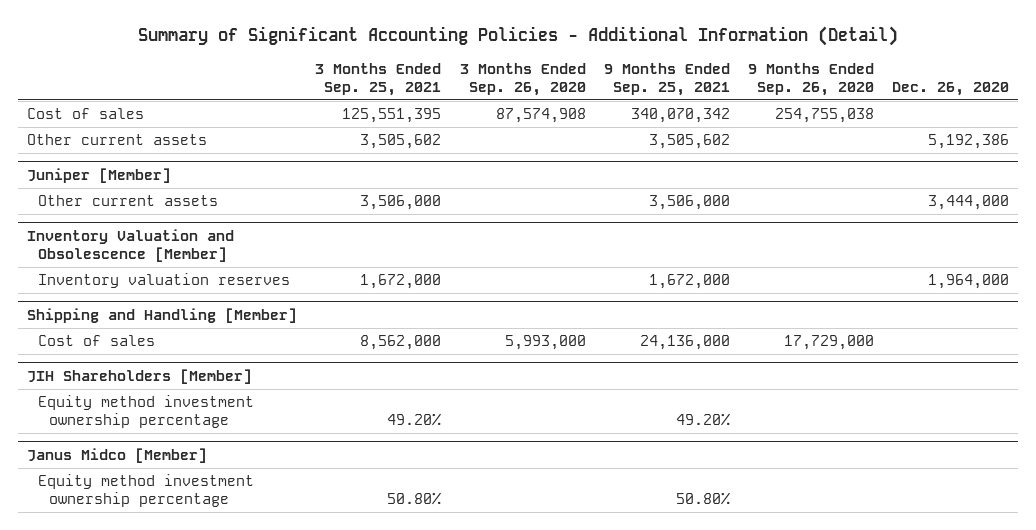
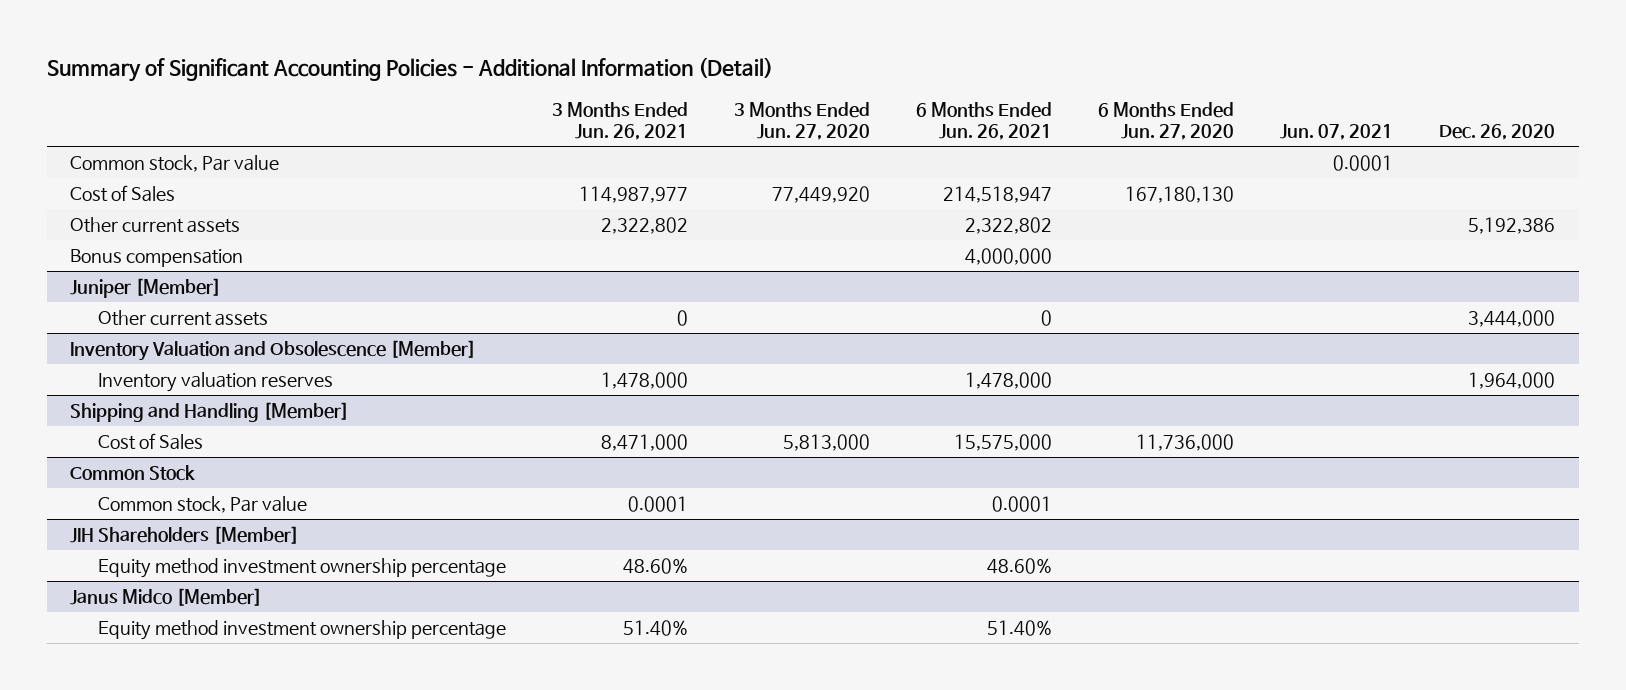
[315,62,442,96] 3 Months Ended Sep. 25, 2021 -> none
[459,62,586,96] 3 Months Ended Sep. 26, 2020 -> none
[603,62,730,96] 9 Months Ended Sep. 25, 2021 -> none
[747,62,874,96] 9 Months Ended Sep. 26, 2020 -> none
none -> [552,101,689,141] 3 Months Ended Jun. 26, 2021
none -> [734,101,871,141] 3 Months Ended Jun. 27, 2020
none -> [916,101,1053,141] 6 Months Ended Jun. 26, 2021
none -> [1098,101,1235,141] 6 Months Ended Jun. 27, 2020
none -> [1280,124,1394,141] Jun. 07, 2021
none -> [70,155,280,173] Common stock, Par value
[27,108,145,120] Cost of sales -> [70,185,176,203] Cost of Sales
none -> [70,249,244,268] Bonus compensation
[38,335,156,347] Cost of sales -> [98,433,204,451] Cost of Sales
none -> [70,465,196,482] Common Stock
none -> [98,496,308,514] Common stock, Par value

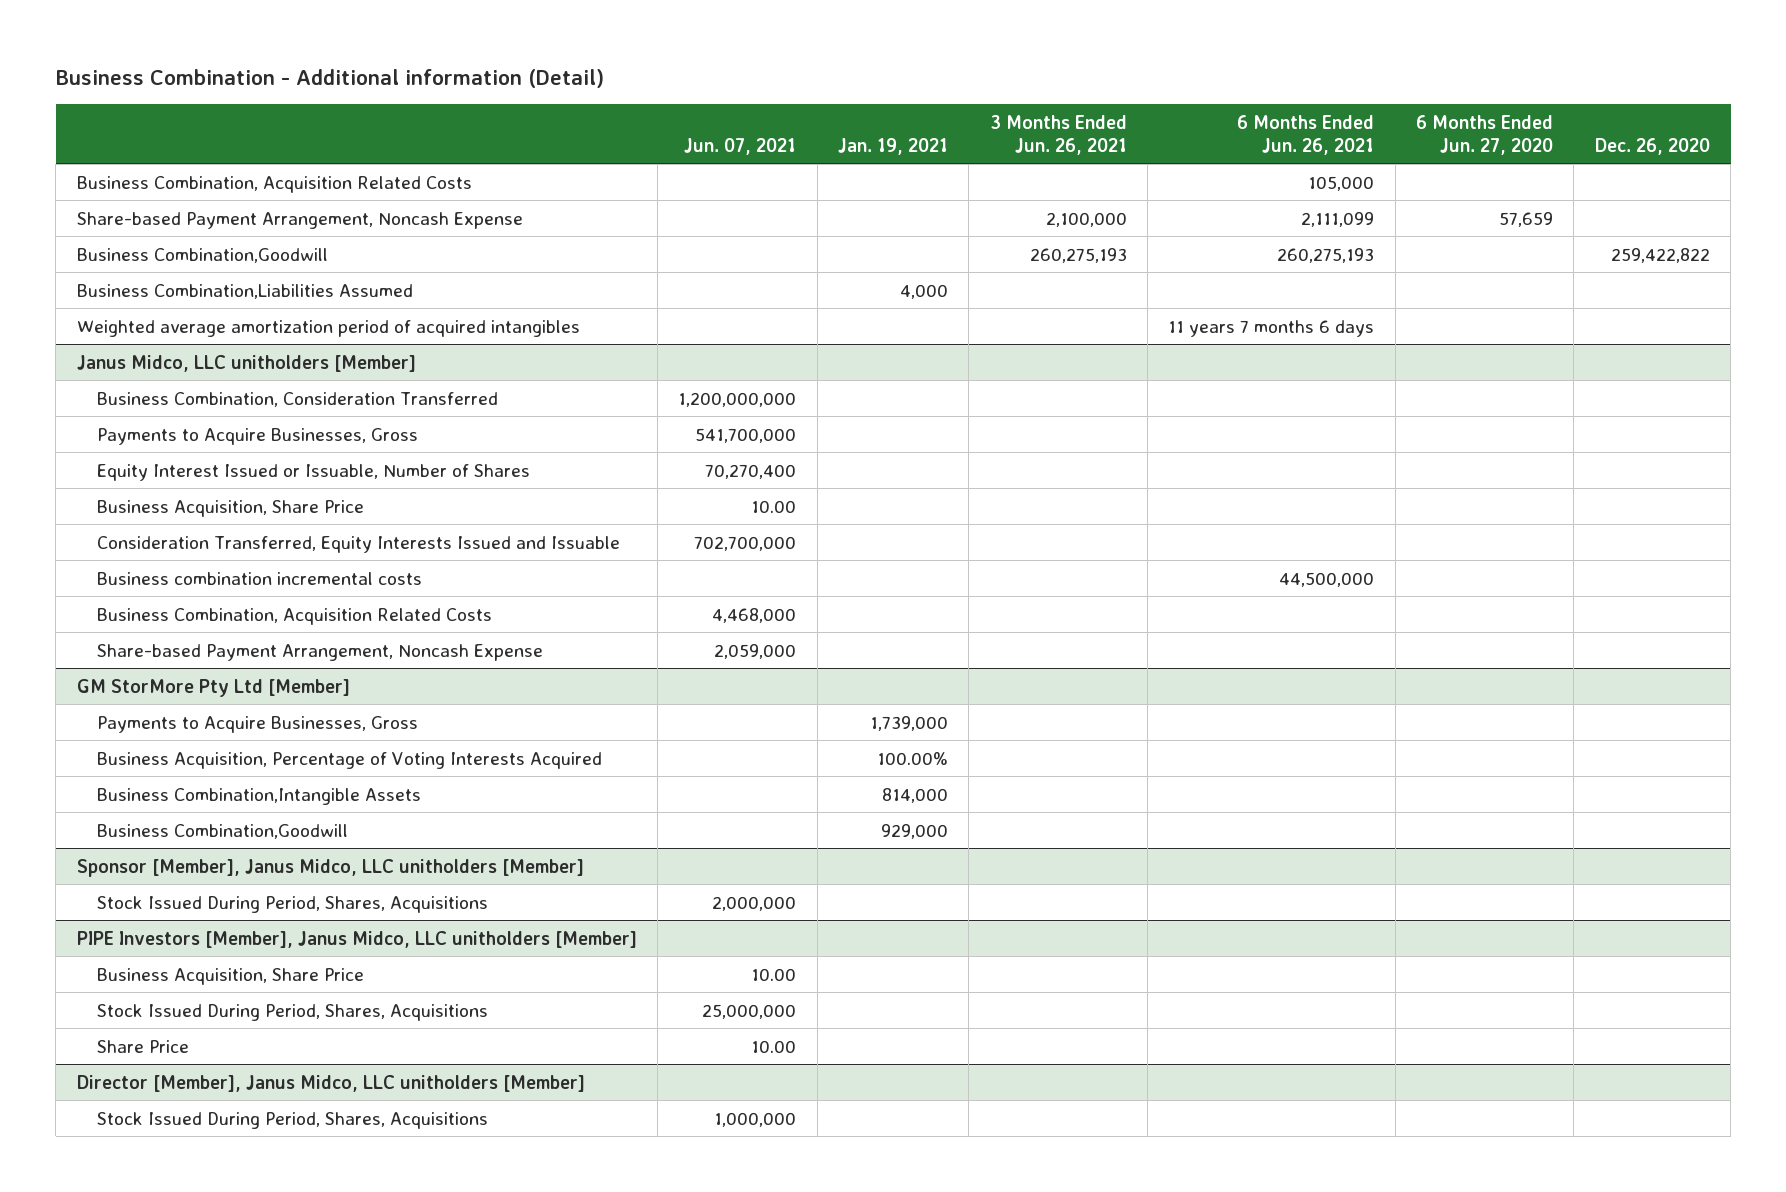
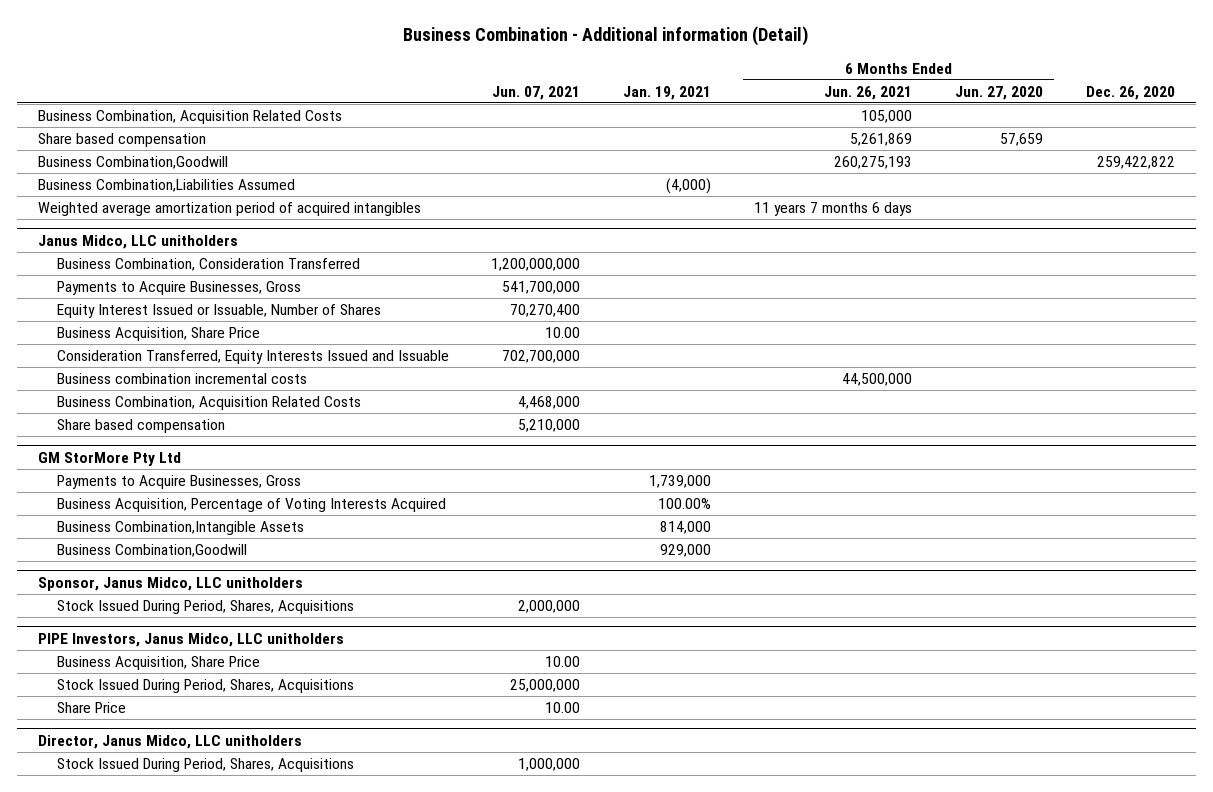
[989,114,1127,155] 3 Months Ended Jun. 26, 2021 -> none
[76,211,523,229] Share-based Payment Arrangement, Noncash Expense -> [38,133,207,148] Share based compensation
[1301,211,1375,227] 2,111,099 -> [850,133,913,147] 5,261,869
[899,283,948,299] 4,000 -> [666,178,712,195] (4,000)
[76,354,416,372] Janus Midco, LLC unitholders [Member] -> [38,234,239,249] Janus Midco, LLC unitholders
[96,643,543,661] Share-based Payment Arrangement, Noncash Expense -> [56,419,225,434] Share based compensation
[714,643,797,659] 2,059,000 -> [518,419,581,433] 5,210,000
[76,678,350,697] GM StorMore Pty Ltd [Member] -> [38,451,182,466] GM StorMore Pty Ltd
[76,858,584,877] Sponsor [Member], Janus Midco, LLC unitholders [Member] -> [38,576,304,591] Sponsor, Janus Midco, LLC unitholders
[76,930,637,948] PIPE Investors [Member], Janus Midco, LLC unitholders [Member] -> [38,632,345,647] PIPE Investors, Janus Midco, LLC unitholders
[76,1074,585,1092] Director [Member], Janus Midco, LLC unitholders [Member] -> [38,734,303,749] Director, Janus Midco, LLC unitholders

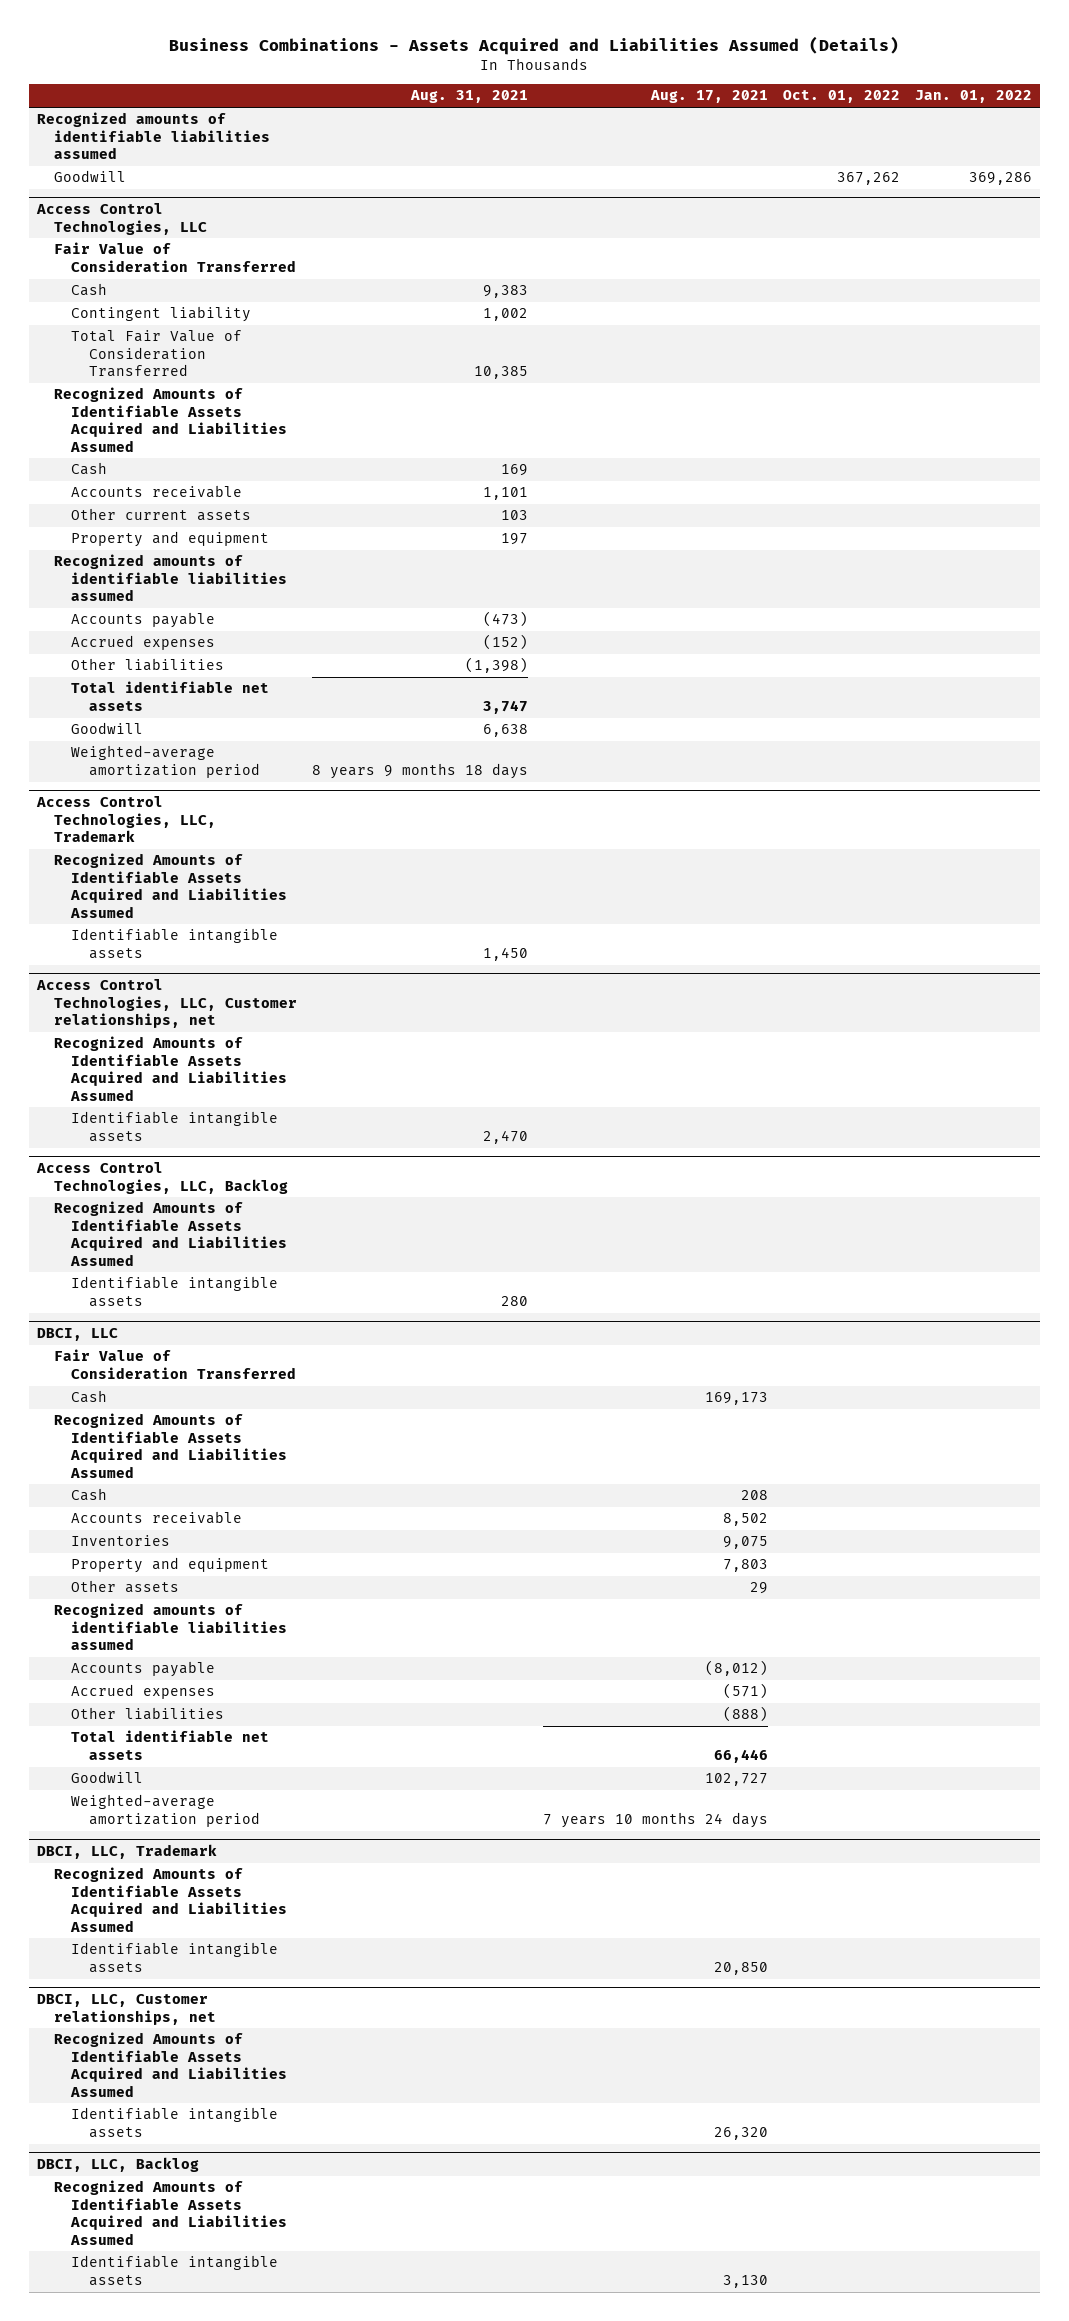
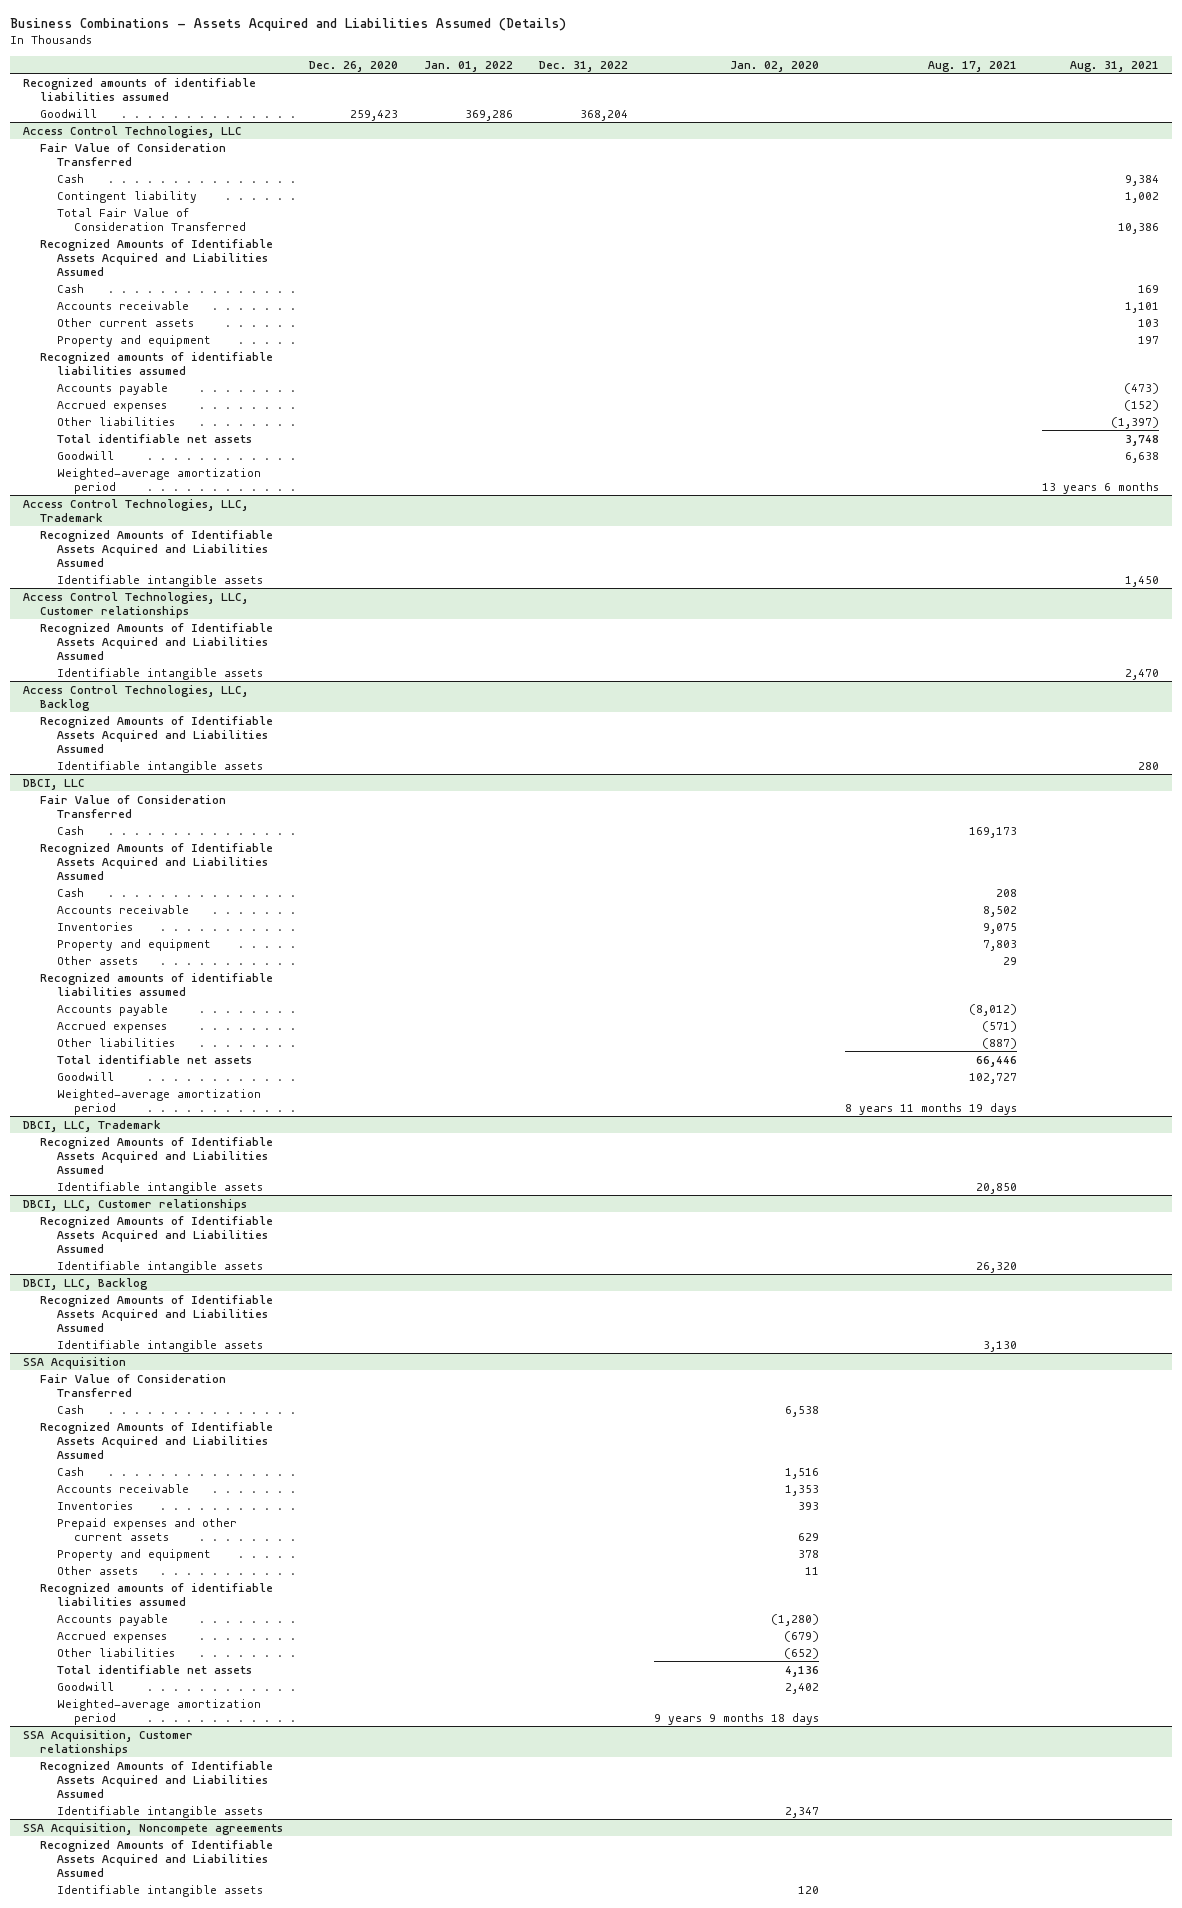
[783,90,901,104] Oct. 01, 2022 -> none
none -> [308,60,398,72] Dec. 26, 2020
none -> [538,60,628,72] Dec. 31, 2022
none -> [729,60,819,72] Jan. 02, 2020
[483,285,529,299] 9,383 -> [1125,174,1160,186] 9,384
[474,366,529,380] 10,385 -> [1118,222,1160,234] 10,386
[465,657,529,674] (1,398) -> [1111,416,1160,429] (1,397)
[483,699,529,714] 3,747 -> [1125,434,1160,446] 3,748
[312,762,529,779] 8 years 9 months 18 days -> [1042,481,1160,494] 13 years 6 months
[35,979,298,1029] Access Control Technologies, LLC, Customer relationships, net -> [22,591,248,618] Access Control Technologies, LLC, Customer relationships
[723,1706,769,1723] (888) -> [981,1037,1017,1049] (887)
[543,1811,769,1828] 7 years 10 months 24 days -> [844,1102,1017,1115] 8 years 11 months 19 days
[36,1994,217,2025] DBCI, LLC, Customer relationships, net -> [22,1198,247,1211] DBCI, LLC, Customer relationships
none -> [22,1356,126,1369] SSA Acquisition
none -> [39,1373,226,1397] Fair Value of Consideration Transferred
none -> [56,1404,84,1414] Cash
none -> [39,1421,273,1459] Recognized Amounts of Identifiable Assets Acquired and Liabilities Assumed
none -> [56,1466,84,1476] Cash
none -> [56,1483,189,1493] Accounts receivable
none -> [56,1500,133,1510] Inventories
none -> [56,1517,237,1541] Prepaid expenses and other current assets
none -> [56,1548,211,1561] Property and equipment
none -> [56,1565,138,1575] Other assets
none -> [39,1582,273,1606] Recognized amounts of identifiable liabilities assumed
none -> [56,1613,168,1626] Accounts payable
none -> [56,1630,167,1643] Accrued expenses
none -> [56,1647,175,1657] Other liabilities
none -> [56,1664,252,1674] Total identifiable net assets
none -> [56,1681,114,1691] Goodwill
none -> [56,1698,261,1725] Weighted-average amortization period
none -> [22,1729,193,1756] SSA Acquisition, Customer relationships
none -> [39,1760,273,1798] Recognized Amounts of Identifiable Assets Acquired and Liabilities Assumed
none -> [56,1805,263,1818] Identifiable intangible assets
none -> [22,1822,283,1835] SSA Acquisition, Noncompete agreements
none -> [39,1839,273,1877] Recognized Amounts of Identifiable Assets Acquired and Liabilities Assumed
none -> [56,1884,263,1897] Identifiable intangible assets

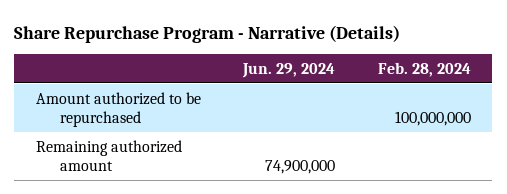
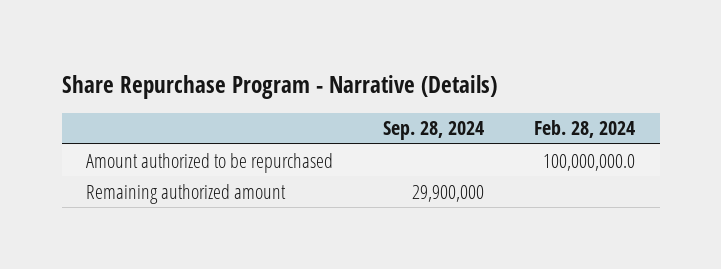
[242,62,336,78] Jun. 29, 2024 -> none
none -> [383,121,485,141] Sep. 28, 2024
[395,110,472,126] 100,000,000 -> [542,153,635,171] 100,000,000.0

